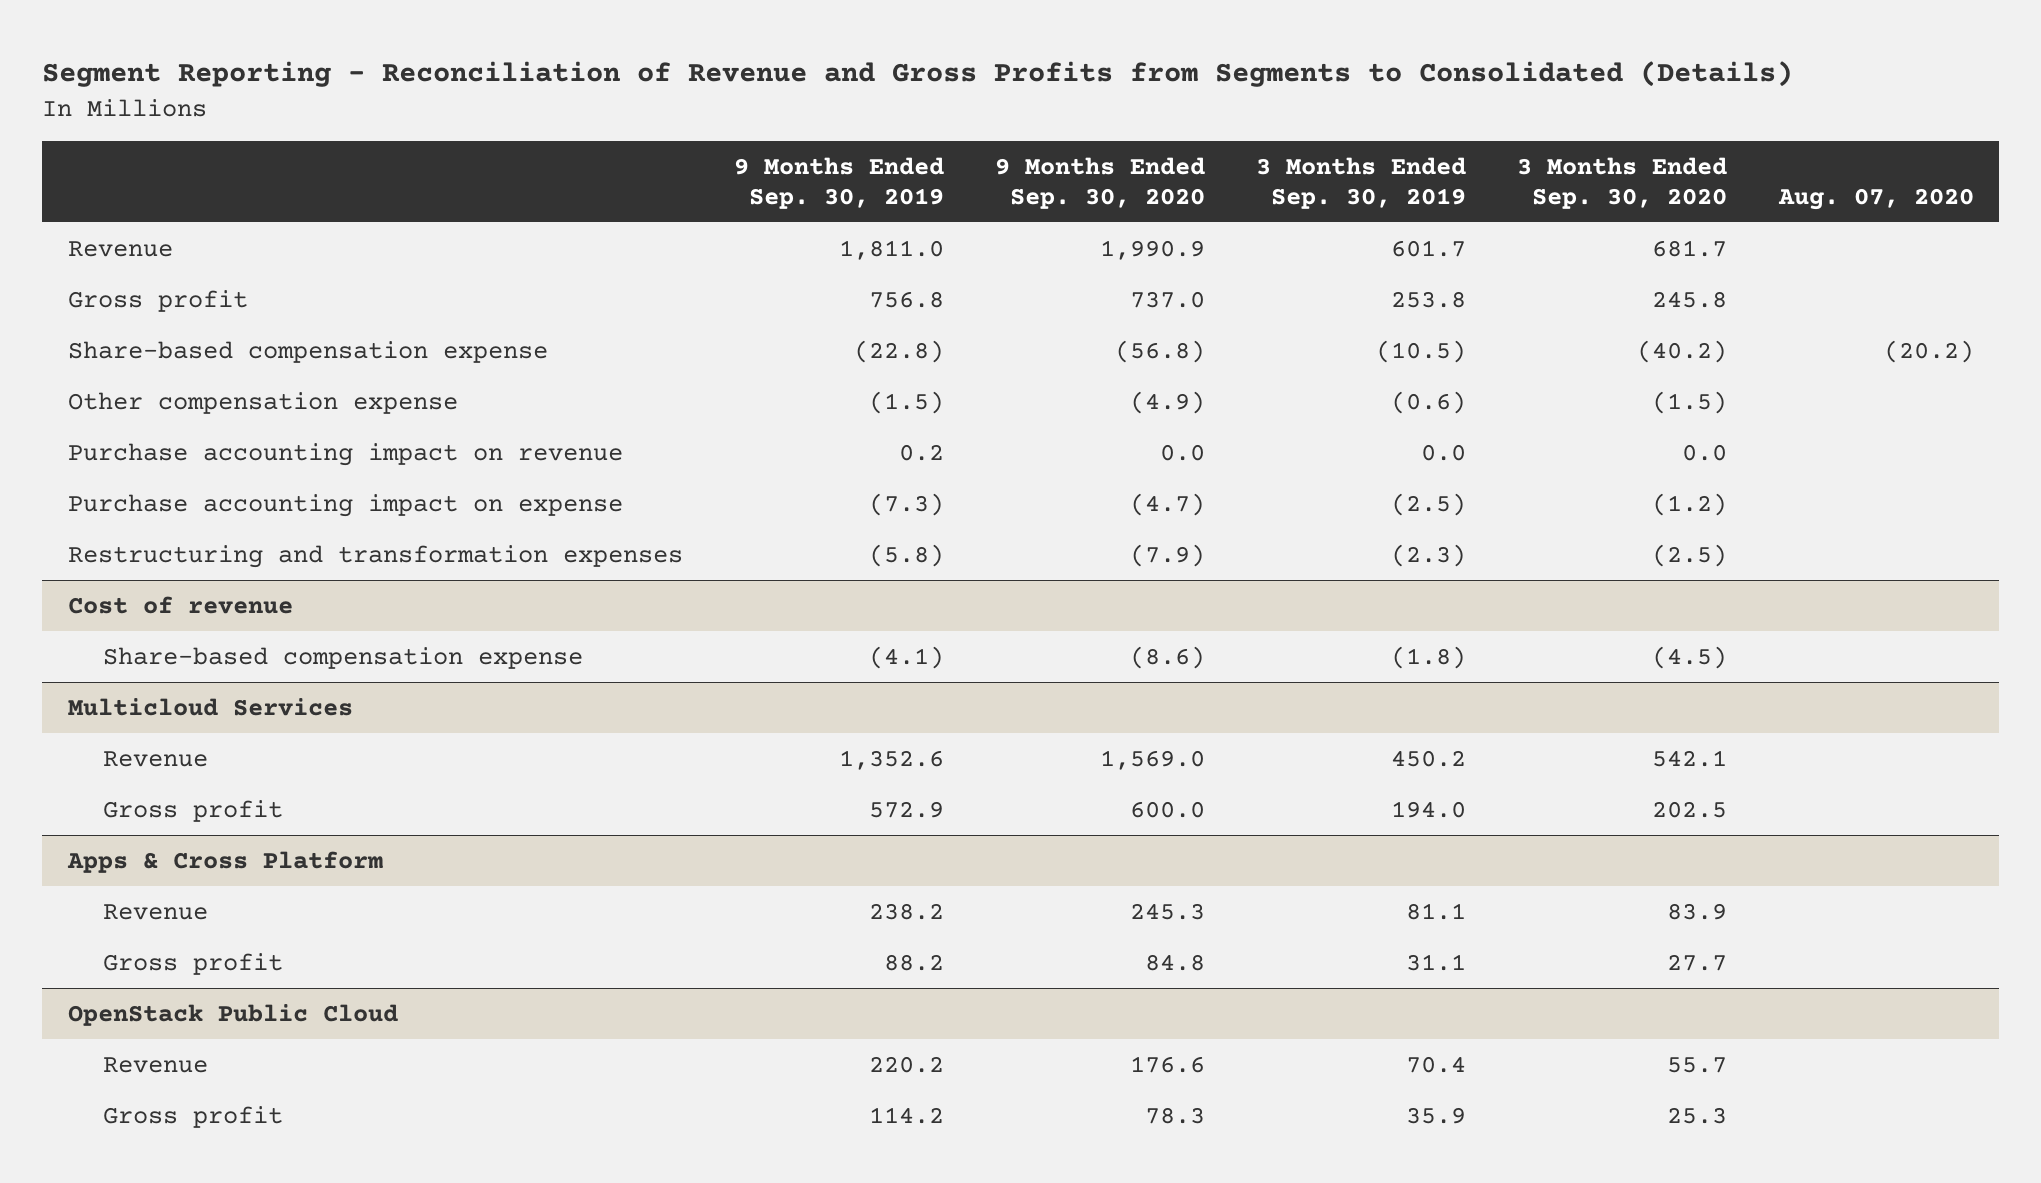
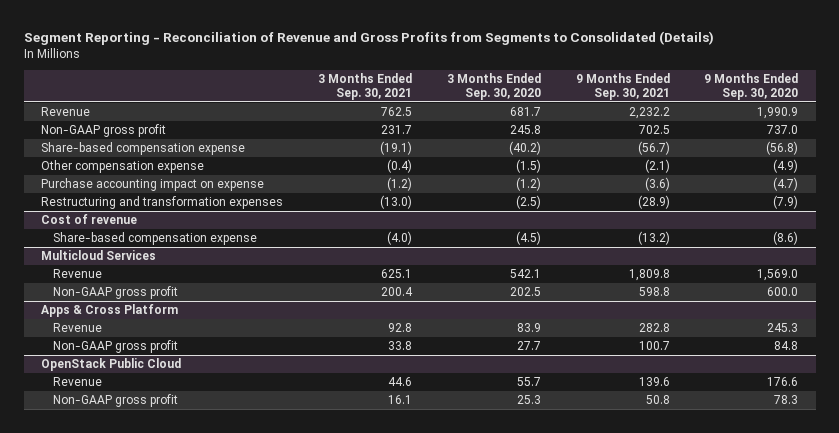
[733,156,944,209] 9 Months Ended Sep. 30, 2019 -> none
[1256,156,1467,209] 3 Months Ended Sep. 30, 2019 -> none
[1777,187,1974,210] Aug. 07, 2020 -> none
none -> [317,72,412,101] 3 Months Ended Sep. 30, 2021
none -> [575,72,670,101] 9 Months Ended Sep. 30, 2021
[67,289,248,312] Gross profit -> [41,124,167,138] Non-GAAP gross profit
[67,442,623,466] Purchase accounting impact on revenue -> none
[102,799,283,822] Gross profit -> [52,286,178,300] Non-GAAP gross profit
[102,952,283,975] Gross profit -> [52,340,178,354] Non-GAAP gross profit
[102,1105,283,1128] Gross profit -> [52,394,178,408] Non-GAAP gross profit

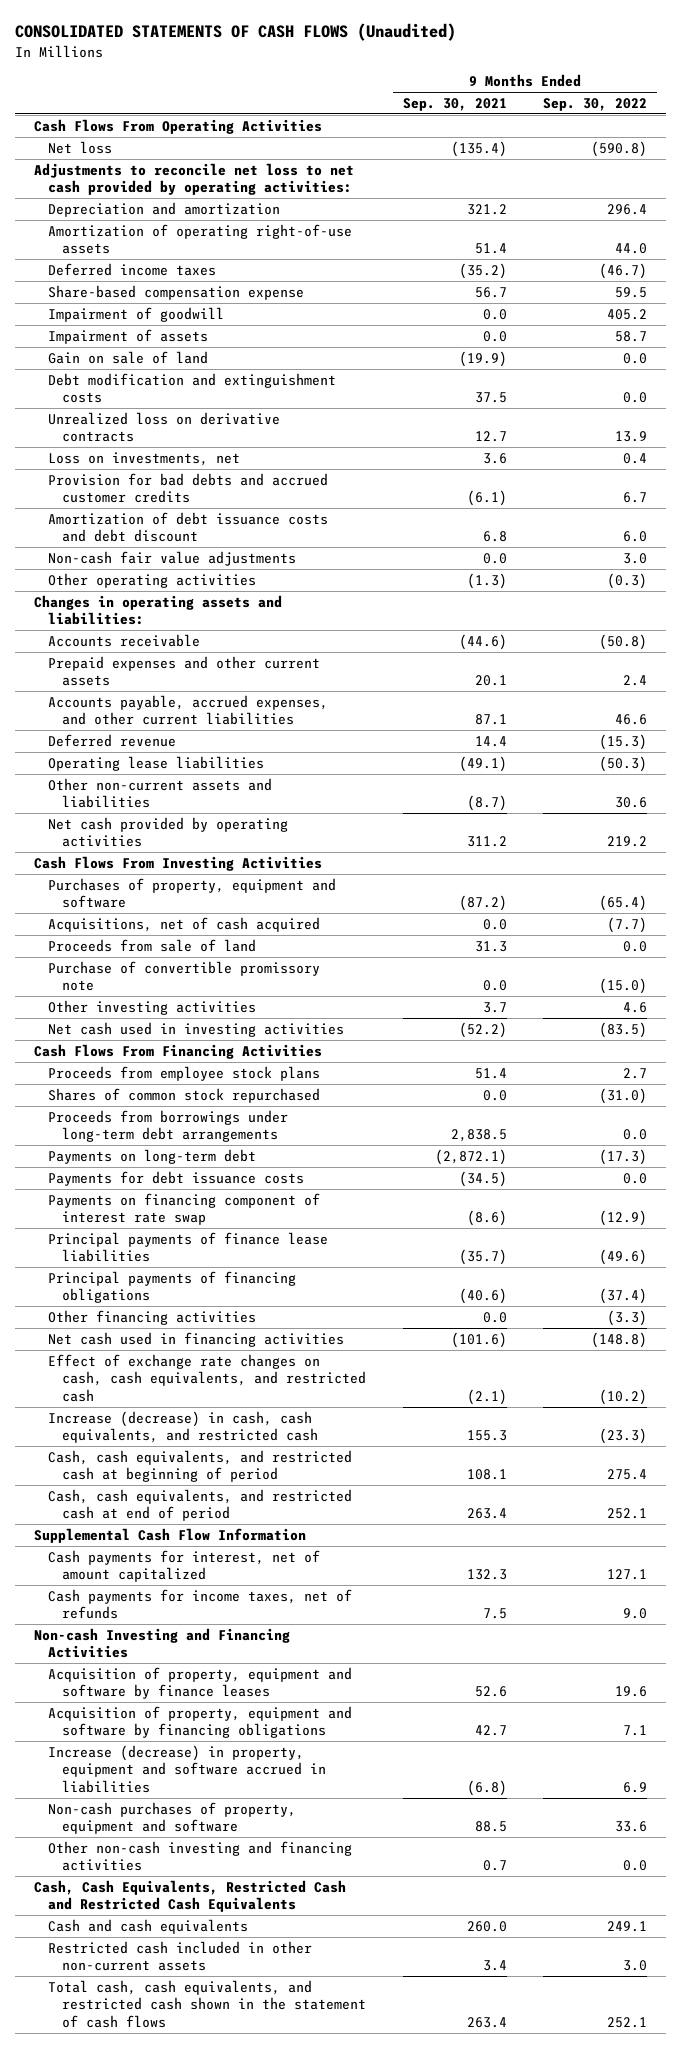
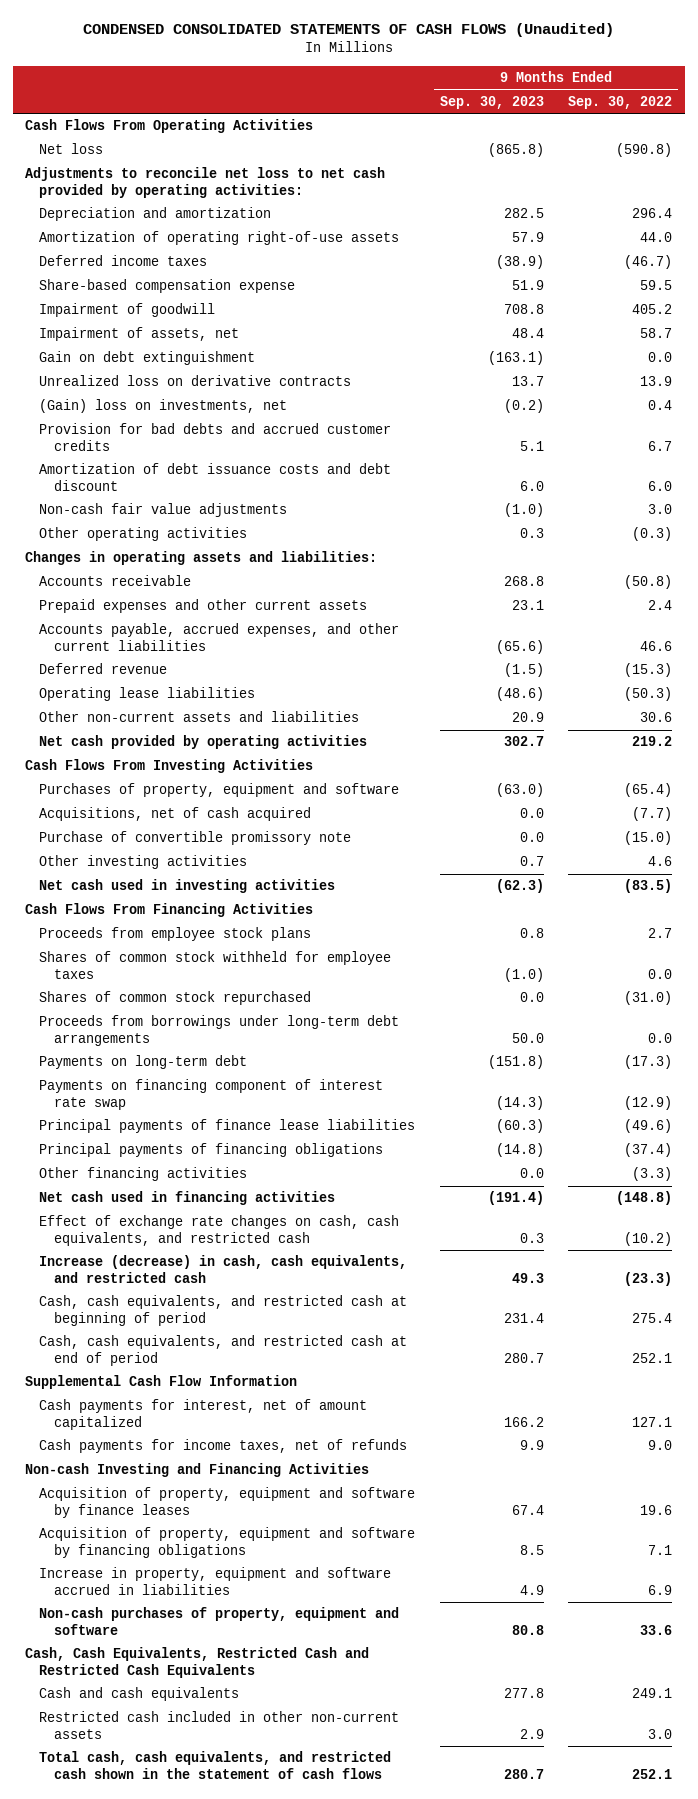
[15,23,457,42] CONSOLIDATED STATEMENTS OF CASH FLOWS (Unaudited) -> [82,23,614,38] CONDENSED CONSOLIDATED STATEMENTS OF CASH FLOWS (Unaudited)
[402,97,507,111] Sep. 30, 2021 -> none
none -> [439,95,544,109] Sep. 30, 2023
[47,350,208,364] Gain on sale of land -> none
[47,328,208,344] Impairment of assets -> [39,327,240,342] Impairment of assets, net
[47,372,336,404] Debt modification and extinguishment costs -> [39,351,256,366] Gain on debt extinguishment
[47,451,240,466] Loss on investments, net -> [39,399,288,414] (Gain) loss on investments, net
[47,938,256,952] Proceeds from sale of land -> none
none -> [39,951,392,979] Shares of common stock withheld for employee taxes
[47,1170,304,1186] Payments for debt issuance costs -> none
[47,1744,326,1794] Increase (decrease) in property, equipment and software accrued in liabilities -> [39,1567,392,1595] Increase in property, equipment and software accrued in liabilities
[47,1840,352,1872] Other non-cash investing and financing activities -> none

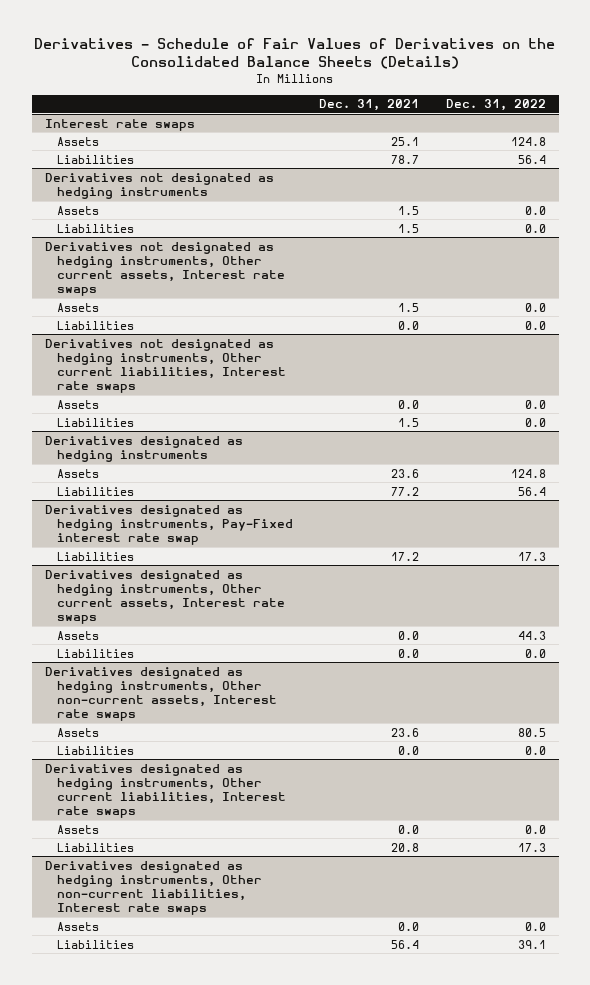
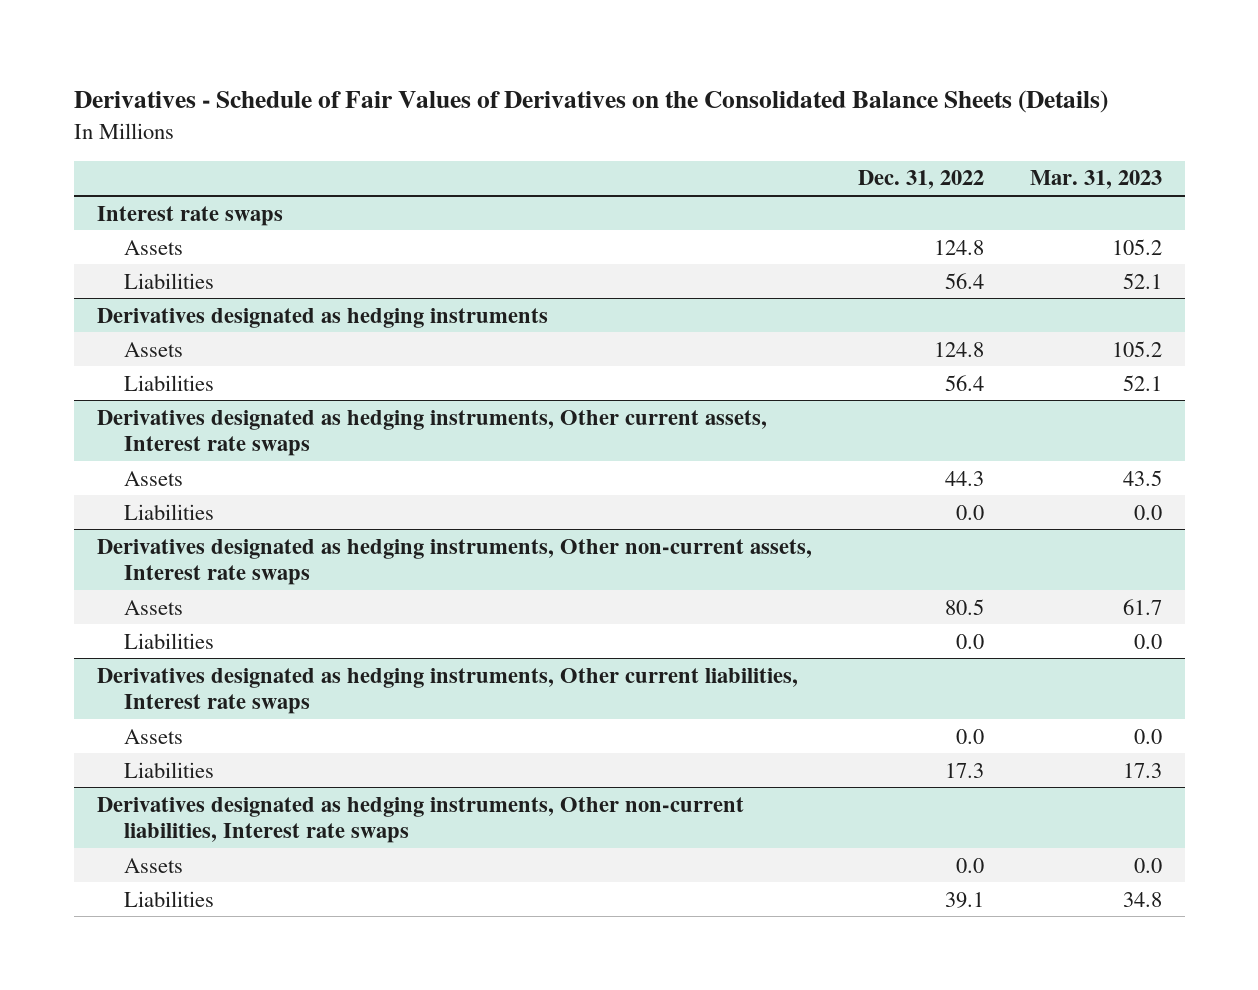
[319,99,420,112] Dec. 31, 2021 -> none
none -> [1029,170,1162,190] Mar. 31, 2023
[44,172,274,199] Derivatives not designated as hedging instruments -> none
[56,205,99,215] Assets -> none
[56,223,134,233] Liabilities -> none
[44,241,285,297] Derivatives not designated as hedging instruments, Other current assets, Interest rate swaps -> none
[56,302,99,312] Assets -> none
[56,320,134,330] Liabilities -> none
[44,338,286,394] Derivatives not designated as hedging instruments, Other current liabilities, Interest rate swaps -> none
[56,399,99,409] Assets -> none
[56,417,134,427] Liabilities -> none
[44,504,293,546] Derivatives designated as hedging instruments, Pay-Fixed interest rate swap -> none
[56,551,134,561] Liabilities -> none

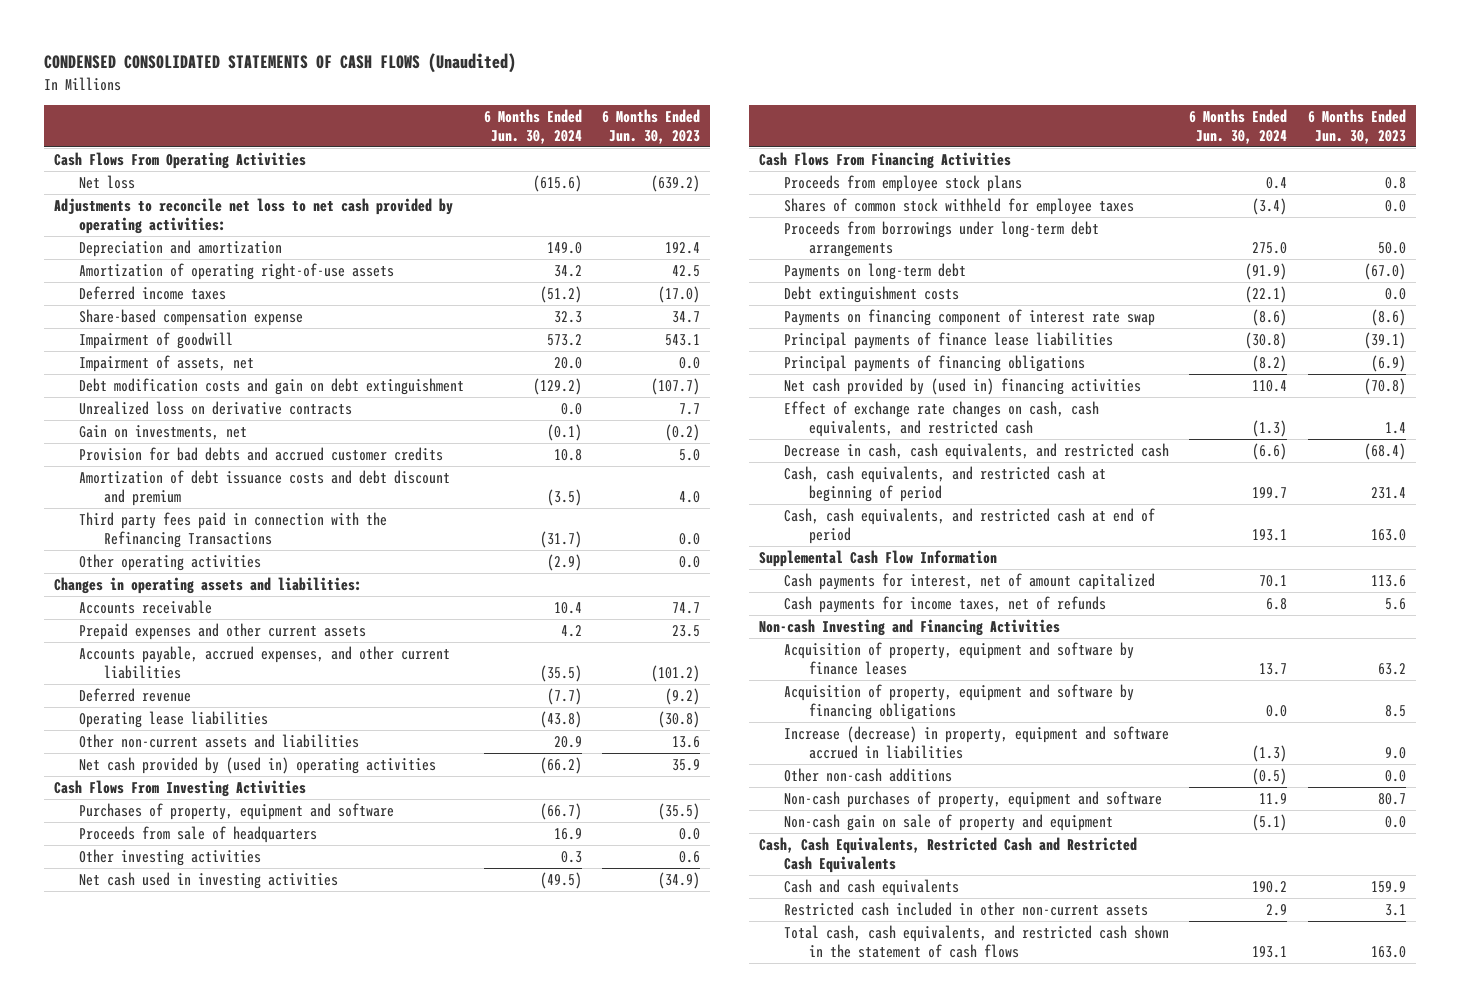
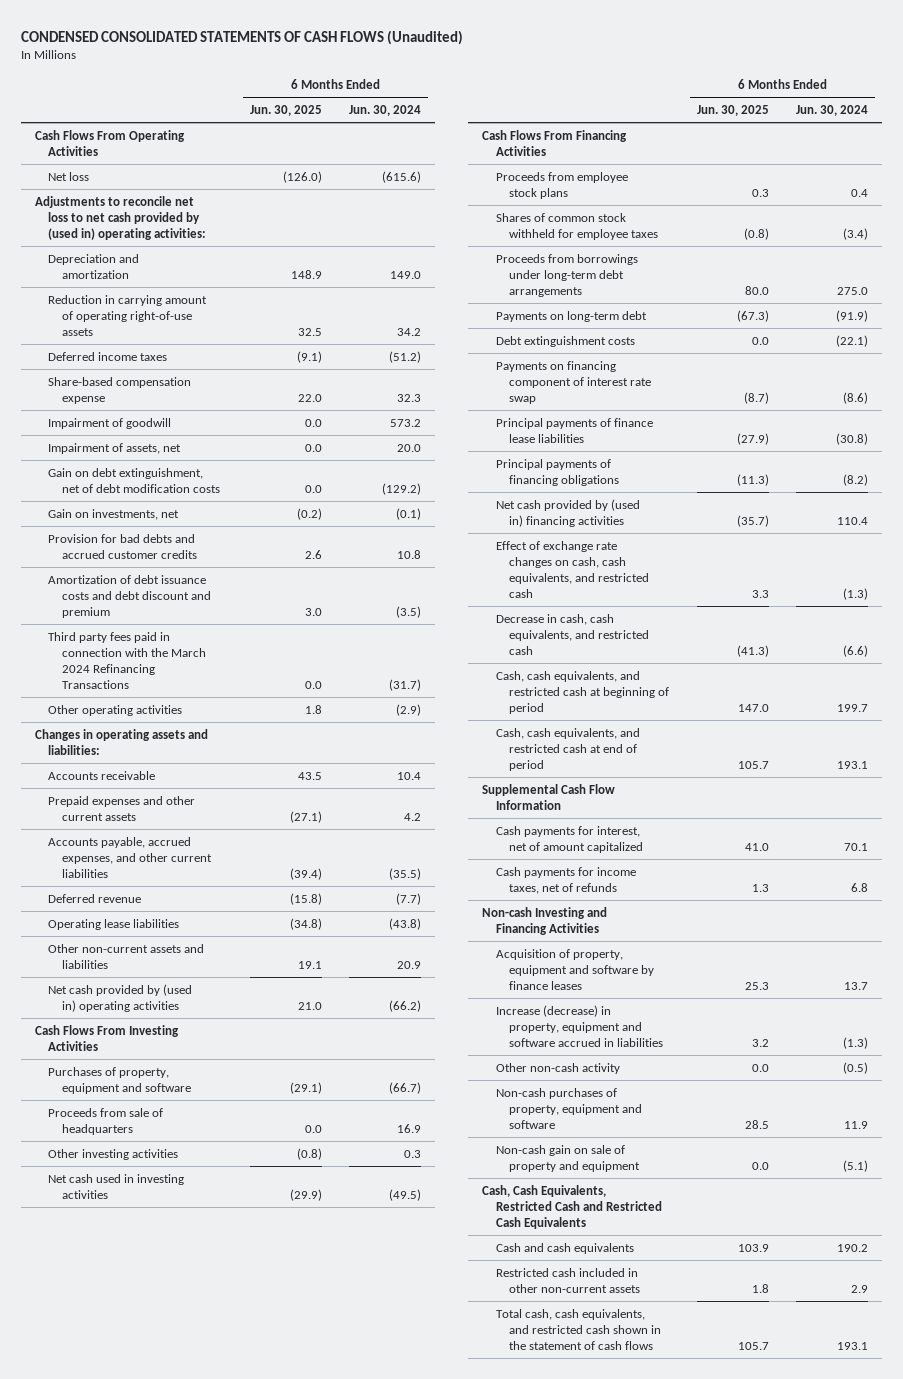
[602,109,701,144] 6 Months Ended Jun. 30, 2023 -> none
none -> [249,105,322,117] Jun. 30, 2025
[54,198,454,234] Adjustments to reconcile net loss to net cash provided by operating activities: -> [35,195,207,240] Adjustments to reconcile net loss to net cash provided by (used in) operating activities:
[79,263,395,281] Amortization of operating right-of-use assets -> [48,294,208,336] Reduction in carrying amount of operating right-of-use assets
[79,401,353,416] Unrealized loss on derivative contracts -> none
[79,378,465,396] Debt modification costs and gain on debt extinguishment -> [48,467,220,493] Gain on debt extinguishment, net of debt modification costs
[79,512,388,548] Third party fees paid in connection with the Refinancing Transactions -> [48,631,206,689] Third party fees paid in connection with the March 2024 Refinancing Transactions
[784,684,1135,720] Acquisition of property, equipment and software by financing obligations -> none
[784,768,953,783] Other non-cash additions -> [495,1062,620,1074] Other non-cash activity

